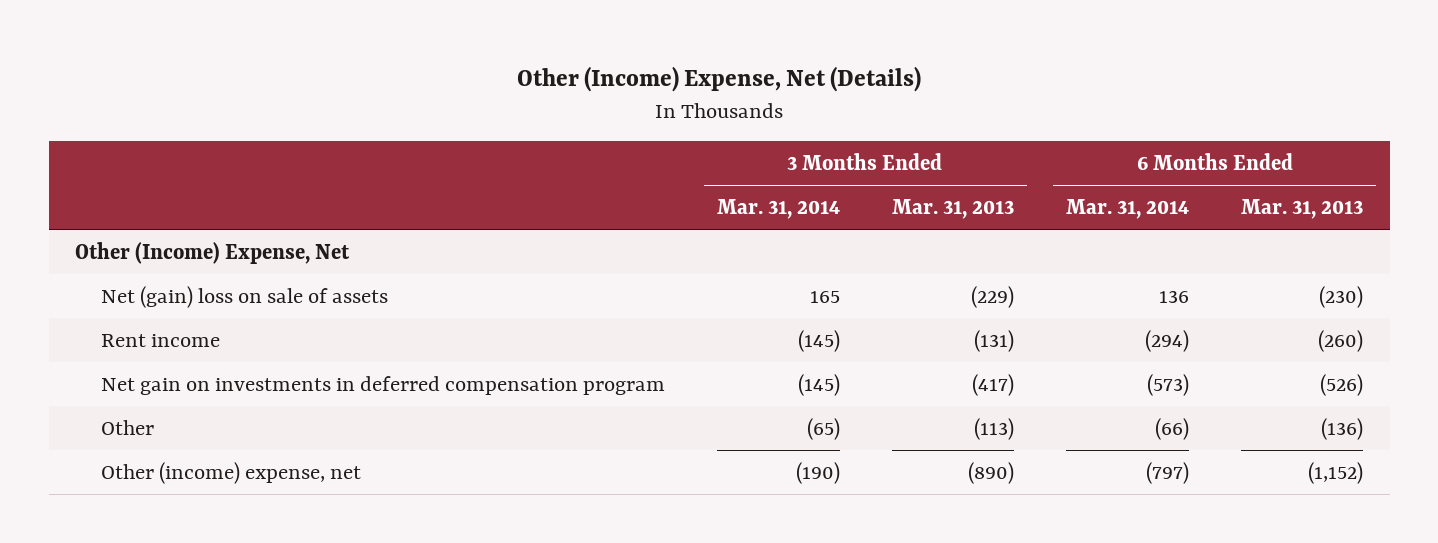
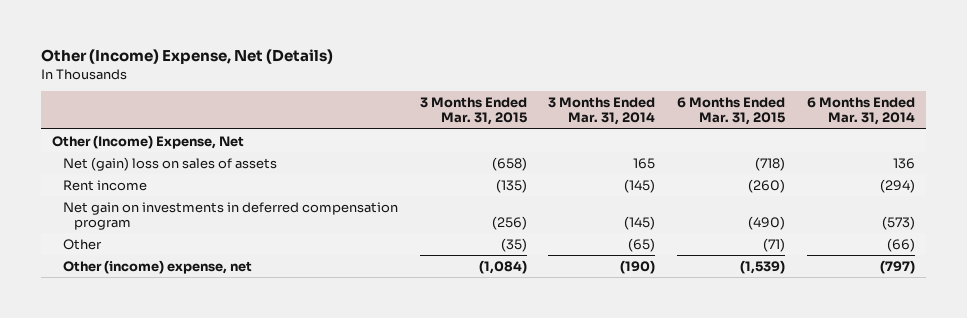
[892,198,1015,219] Mar. 31, 2013 -> none
[1241,198,1364,219] Mar. 31, 2013 -> none
none -> [419,97,527,126] 3 Months Ended Mar. 31, 2015
none -> [677,97,786,126] 6 Months Ended Mar. 31, 2015
[100,285,388,308] Net (gain) loss on sale of assets -> [62,156,277,171] Net (gain) loss on sales of assets

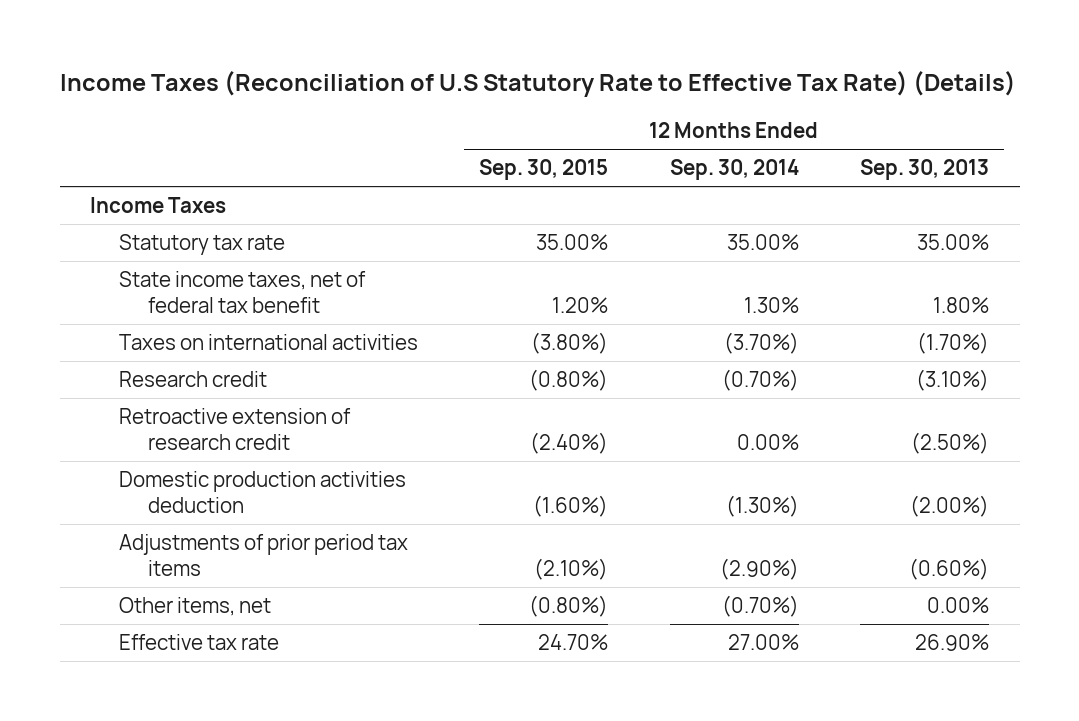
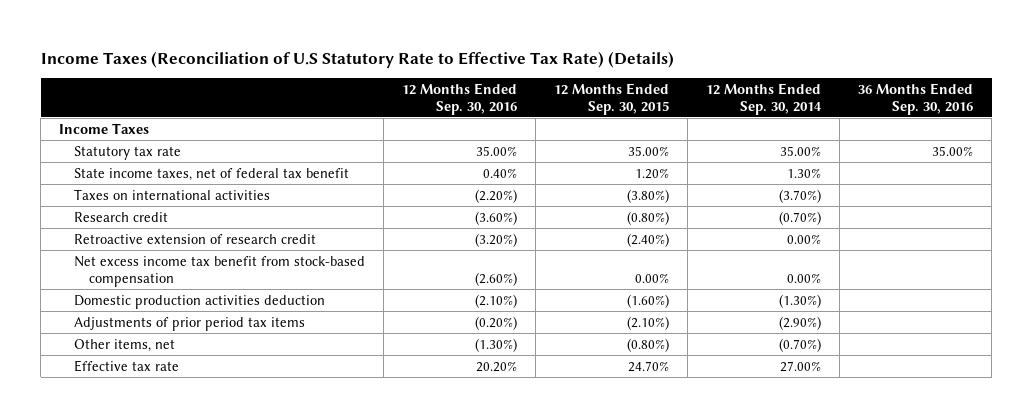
[859,159,989,181] Sep. 30, 2013 -> none
none -> [402,82,518,115] 12 Months Ended Sep. 30, 2016
none -> [858,82,974,115] 36 Months Ended Sep. 30, 2016
none -> [74,255,366,287] Net excess income tax benefit from stock-based compensation

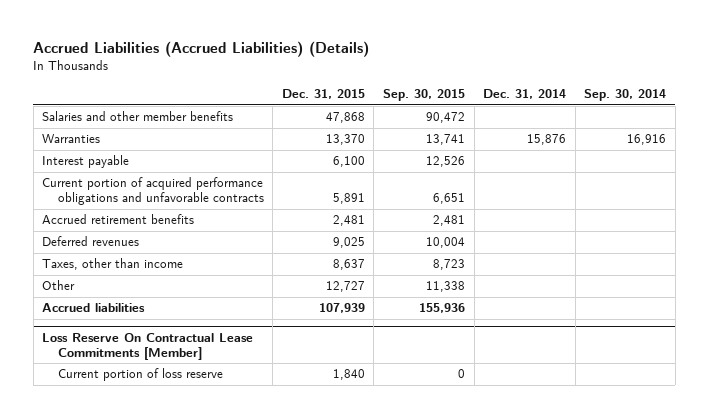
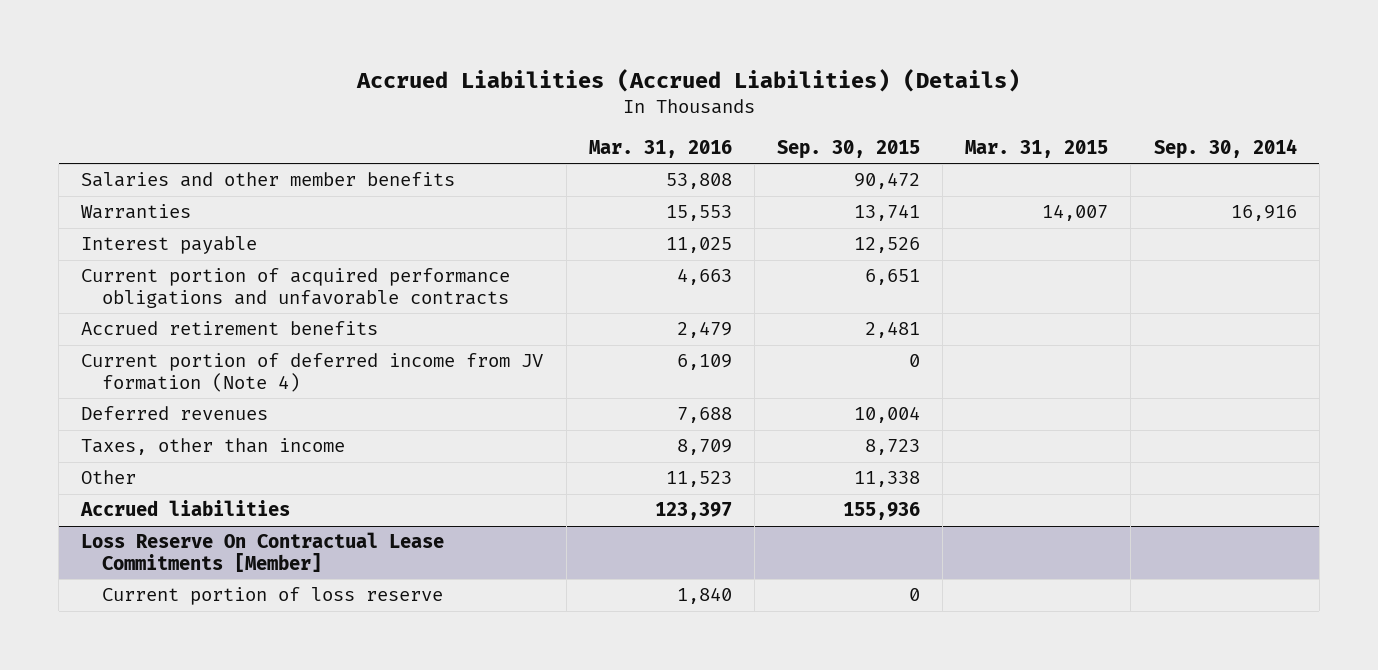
[281,89,365,100] Dec. 31, 2015 -> none
[483,89,567,100] Dec. 31, 2014 -> none
none -> [588,139,732,158] Mar. 31, 2016
none -> [965,139,1109,158] Mar. 31, 2015
none -> [81,353,544,392] Current portion of deferred income from JV formation (Note 4)

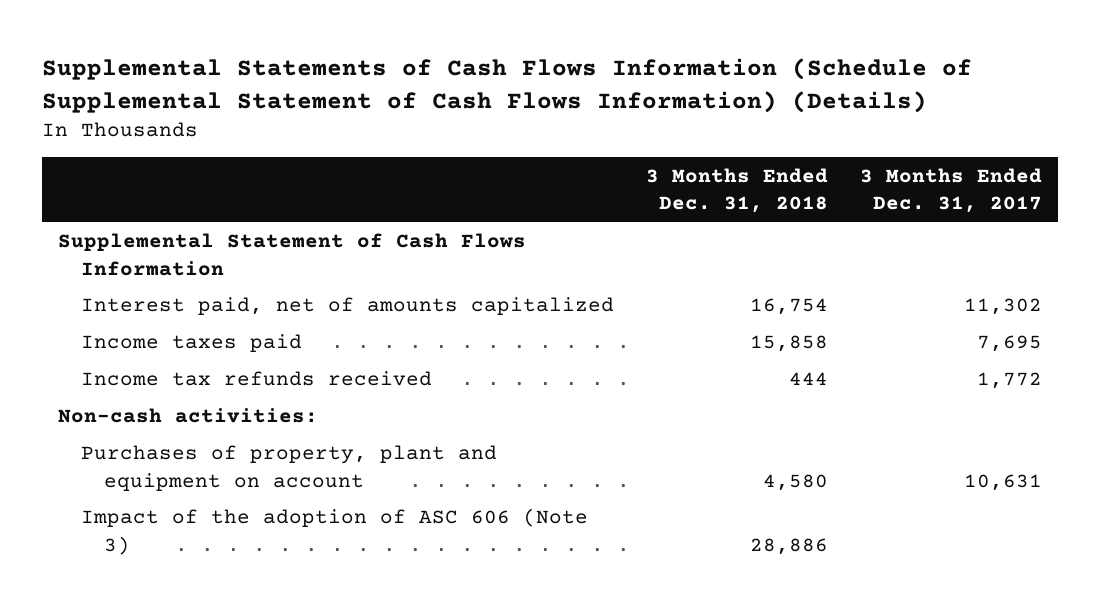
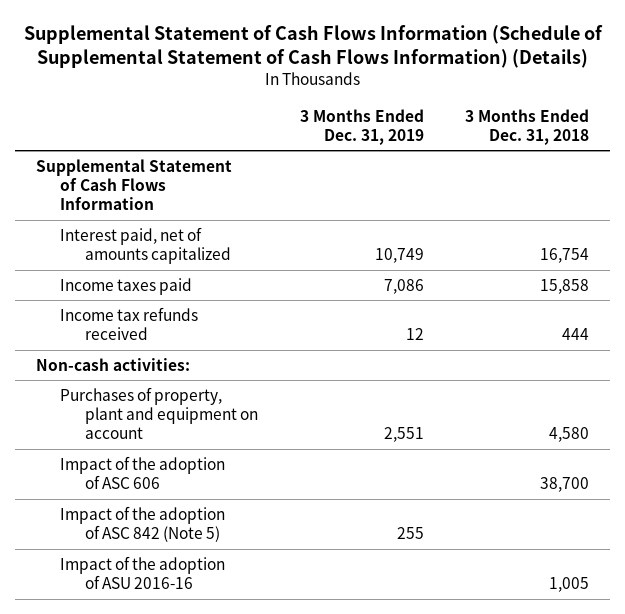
[41,57,972,113] Supplemental Statements of Cash Flows Information (Schedule of Supplemental Statement of Cash Flows Information) (Details) -> [23,24,603,68] Supplemental Statement of Cash Flows Information (Schedule of Supplemental Statement of Cash Flows Information) (Details)
[859,167,1042,214] 3 Months Ended Dec. 31, 2017 -> none
none -> [299,108,424,145] 3 Months Ended Dec. 31, 2019
[80,508,588,555] Impact of the adoption of ASC 606 (Note 3) -> [60,455,226,490] Impact of the adoption of ASC 606
[749,537,828,555] 28,886 -> [540,477,590,493] 38,700
none -> [60,505,226,543] Impact of the adoption of ASC 842 (Note 5)
none -> [60,555,226,590] Impact of the adoption of ASU 2016-16

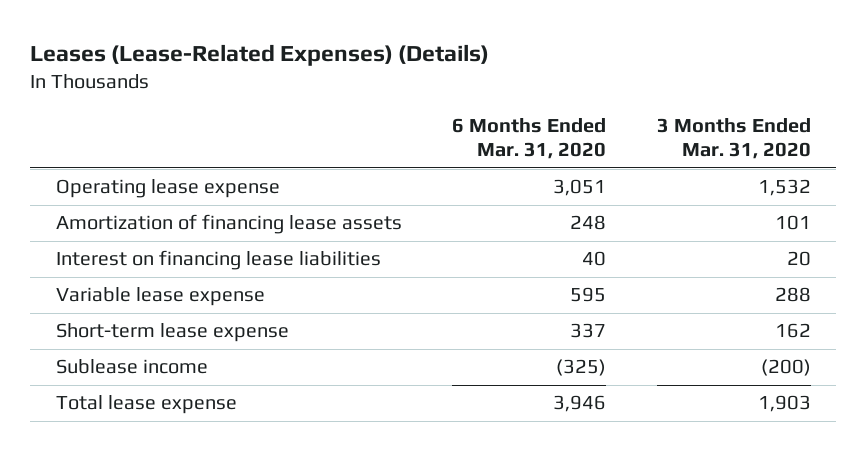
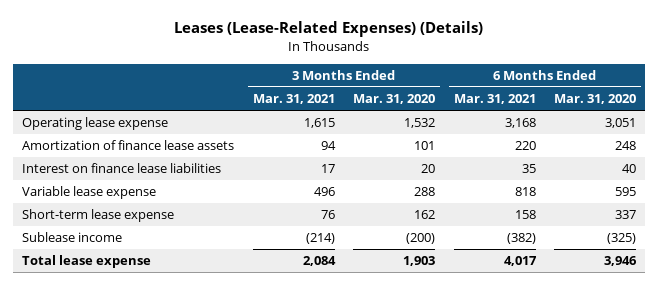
none -> [252,94,335,105] Mar. 31, 2021
none -> [453,94,536,105] Mar. 31, 2021
[55,214,402,235] Amortization of financing lease assets -> [22,140,235,151] Amortization of finance lease assets
[55,250,381,271] Interest on financing lease liabilities -> [22,163,222,174] Interest on finance lease liabilities

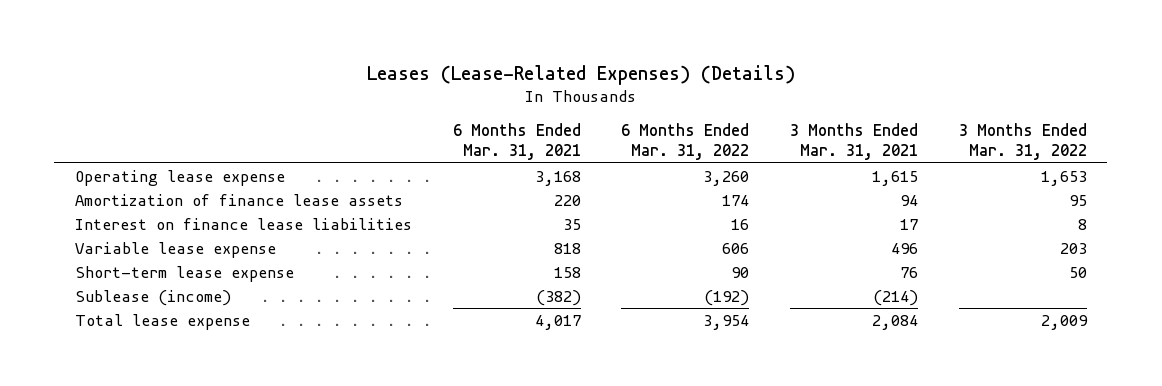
[353,94,436,105] Mar. 31, 2020 -> none
[554,94,637,105] Mar. 31, 2020 -> none
none -> [621,123,750,161] 6 Months Ended Mar. 31, 2022
none -> [959,123,1088,161] 3 Months Ended Mar. 31, 2022
[22,232,123,243] Sublease income -> [74,289,231,306] Sublease (income)

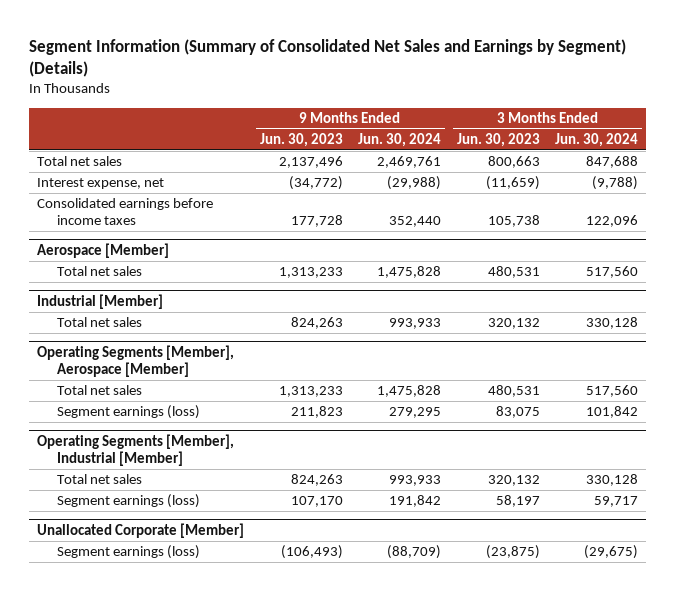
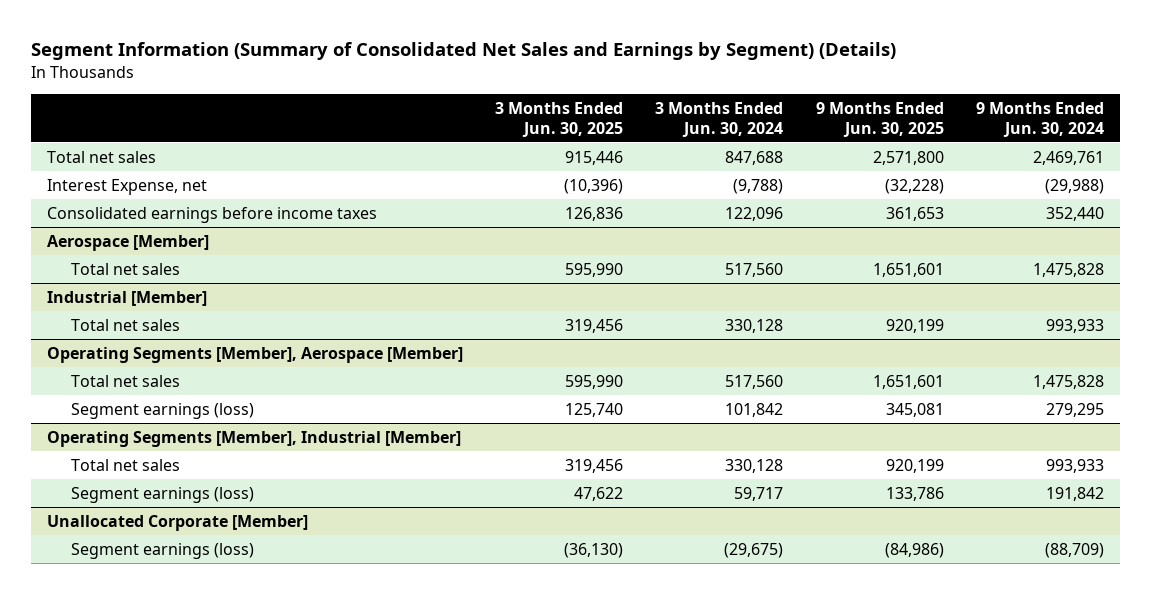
[259,132,343,147] Jun. 30, 2023 -> none
[456,132,540,147] Jun. 30, 2023 -> none
none -> [495,101,624,137] 3 Months Ended Jun. 30, 2025
none -> [815,101,944,137] 9 Months Ended Jun. 30, 2025
[37,178,165,190] Interest expense, net -> [46,178,207,195] Interest Expense, net

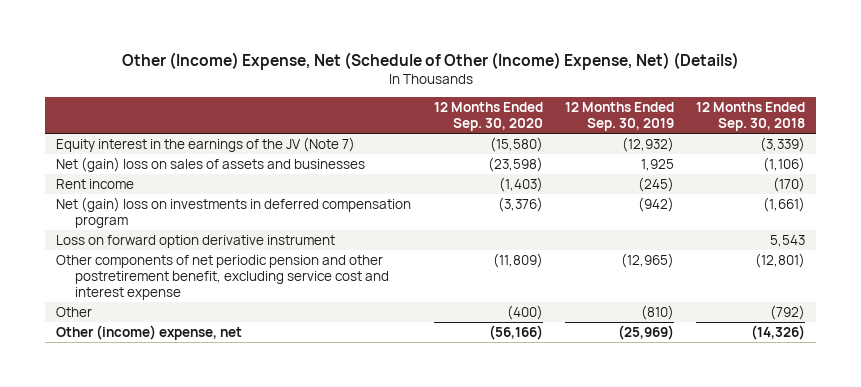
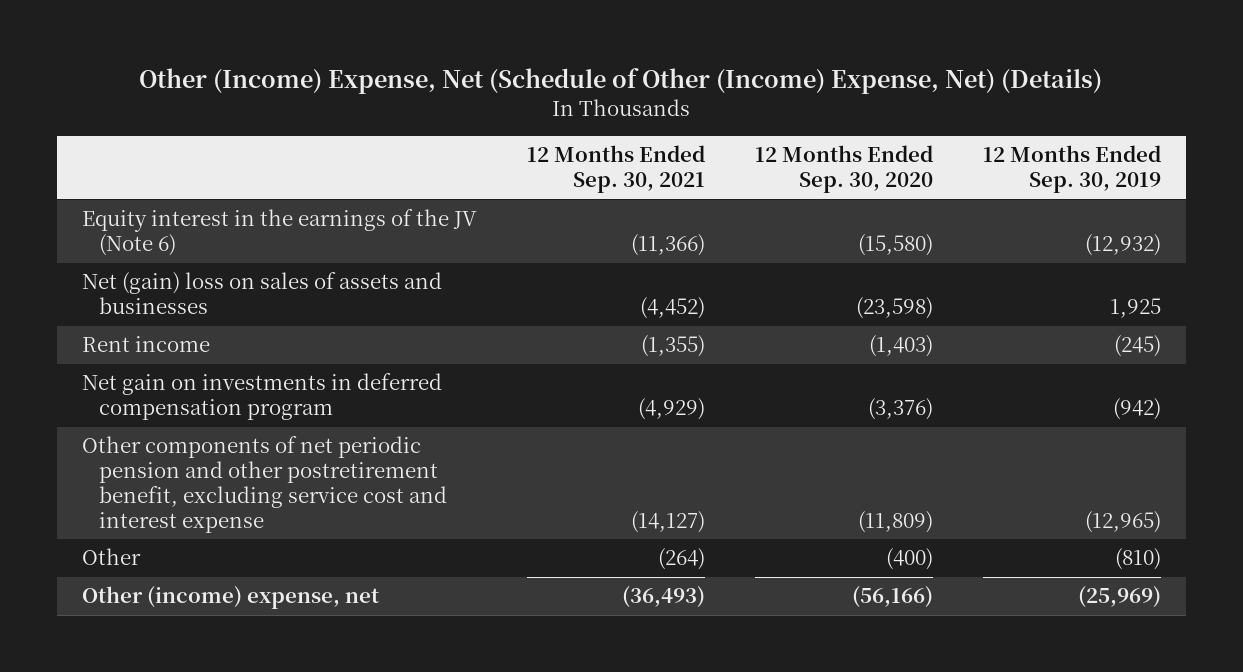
[695,102,805,131] 12 Months Ended Sep. 30, 2018 -> none
none -> [526,145,705,194] 12 Months Ended Sep. 30, 2021
[56,136,356,152] Equity interest in the earnings of the JV (Note 7) -> [81,209,477,257] Equity interest in the earnings of the JV (Note 6)
[56,234,336,248] Loss on forward option derivative instrument -> none
[56,196,412,228] Net (gain) loss on investments in deferred compensation program -> [81,373,442,421] Net gain on investments in deferred compensation program

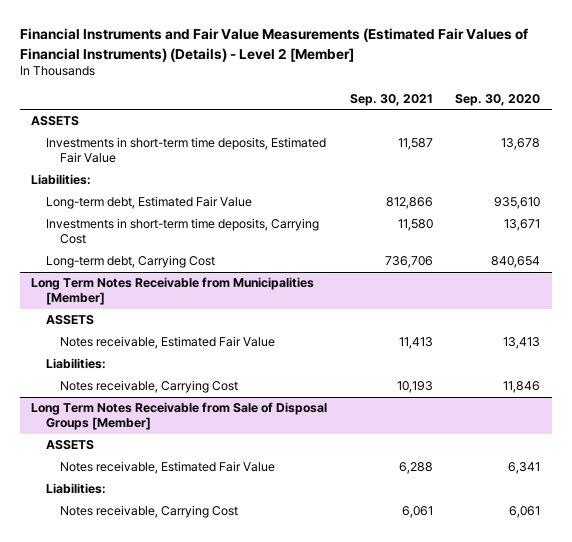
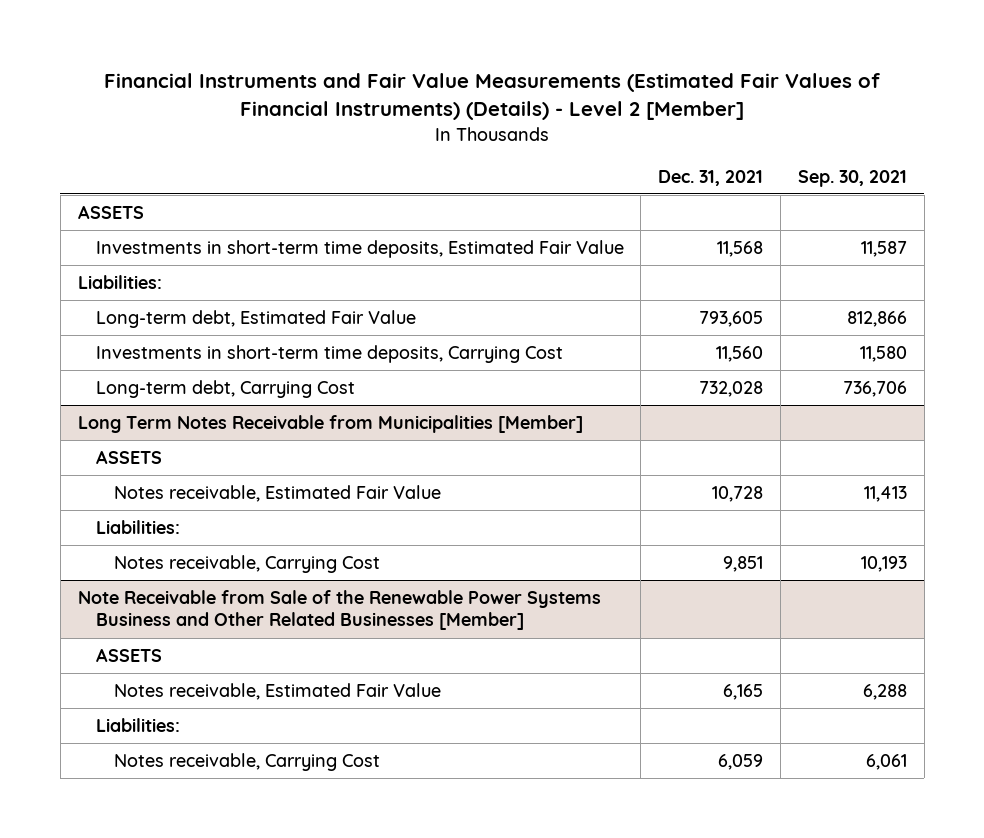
[455,93,541,106] Sep. 30, 2020 -> none
none -> [658,169,764,186] Dec. 31, 2021
[31,402,328,431] Long Term Notes Receivable from Sale of Disposal Groups [Member] -> [77,590,601,631] Note Receivable from Sale of the Renewable Power Systems Business and Other Related Businesses [Member]

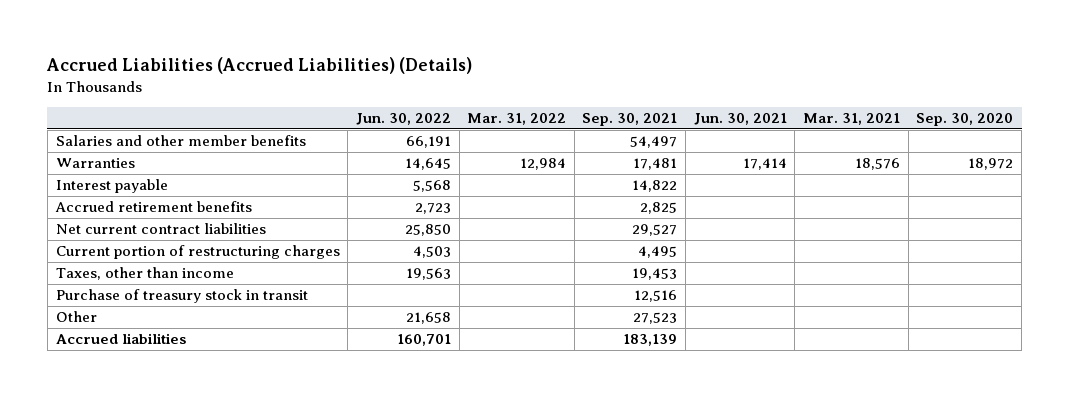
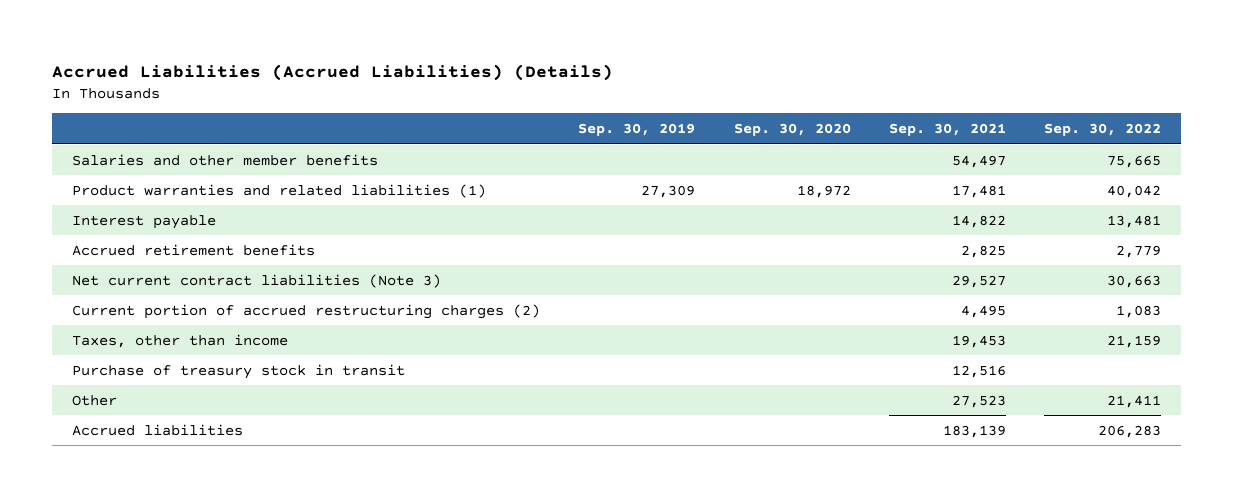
[355,113,451,126] Jun. 30, 2022 -> none
[467,113,567,126] Mar. 31, 2022 -> none
[693,113,787,126] Jun. 30, 2021 -> none
[803,113,901,126] Mar. 31, 2021 -> none
none -> [578,123,696,137] Sep. 30, 2019
none -> [1044,123,1162,137] Sep. 30, 2022
[55,158,135,169] Warranties -> [71,183,486,198] Product warranties and related liabilities (1)
[55,223,266,235] Net current contract liabilities -> [71,273,441,288] Net current contract liabilities (Note 3)
[55,245,340,260] Current portion of restructuring charges -> [71,303,540,319] Current portion of accrued restructuring charges (2)

